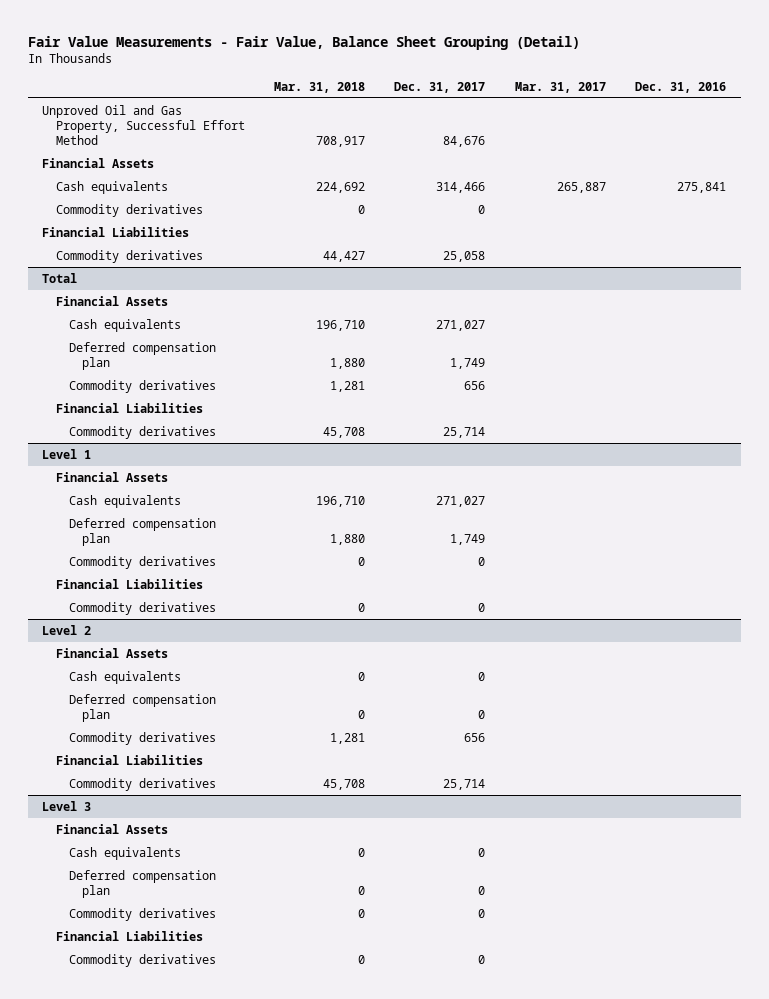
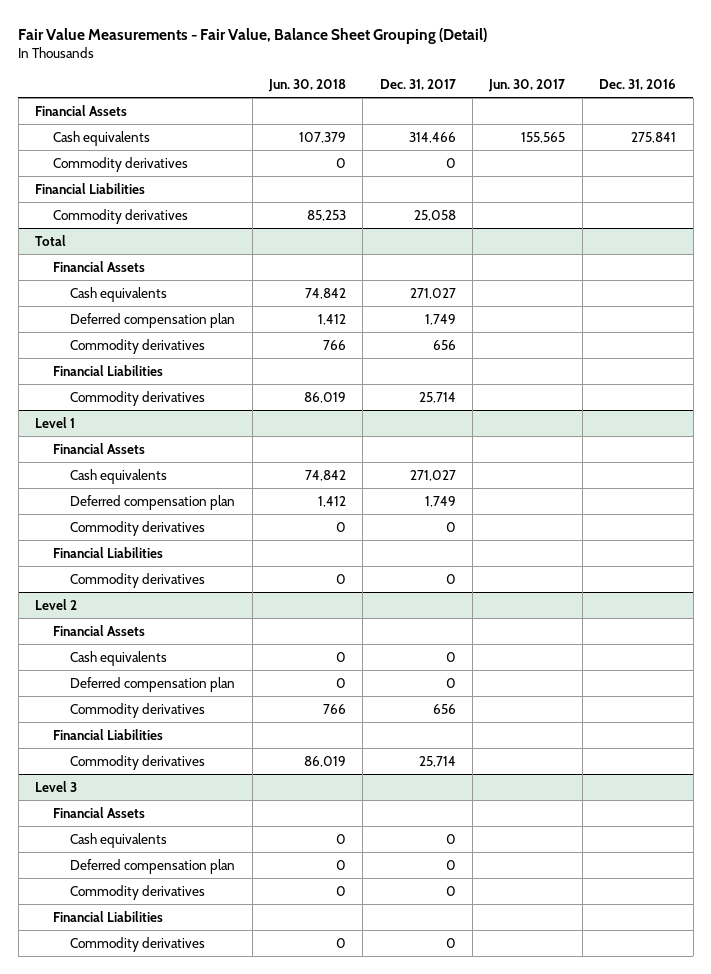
[274,81,366,93] Mar. 31, 2018 -> none
[514,81,606,93] Mar. 31, 2017 -> none
none -> [267,79,346,93] Jun. 30, 2018
none -> [488,79,566,93] Jun. 30, 2017
[42,104,245,145] Unproved Oil and Gas Property, Successful Effort Method -> none

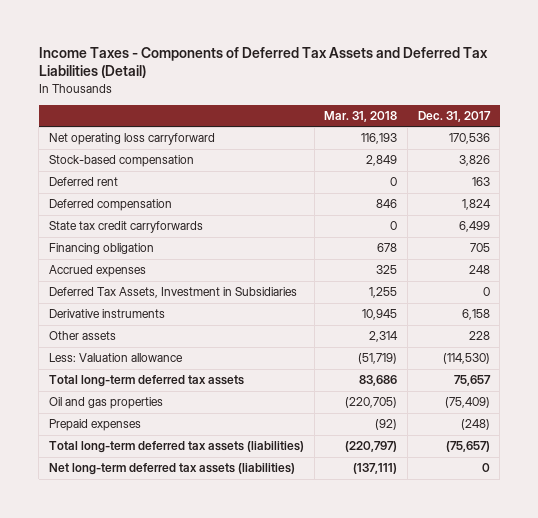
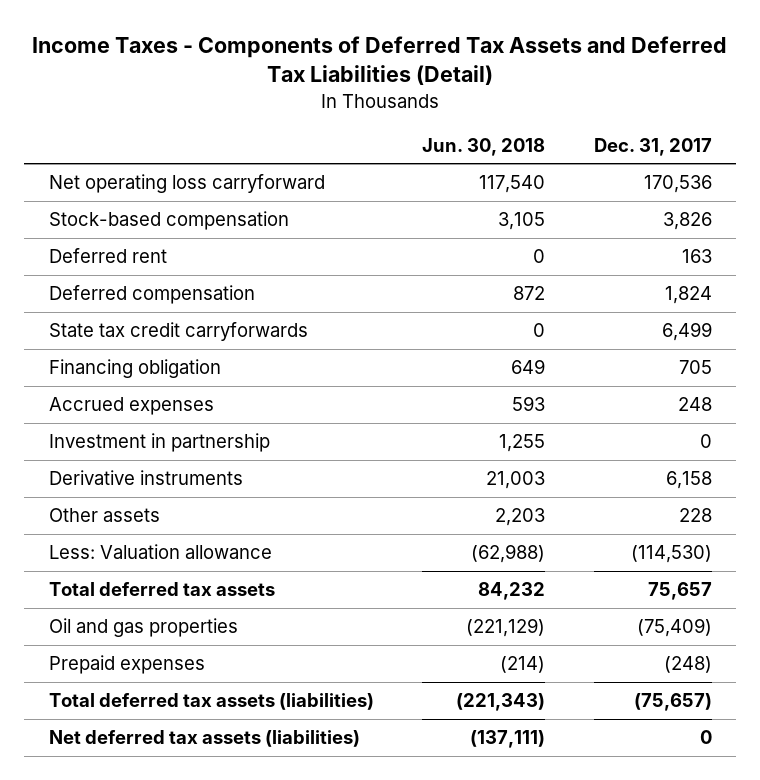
[324,110,398,122] Mar. 31, 2018 -> none
none -> [422,137,546,156] Jun. 30, 2018
[48,287,297,299] Deferred Tax Assets, Investment in Subsidiaries -> [48,433,270,453] Investment in partnership
[48,375,244,388] Total long-term deferred tax assets -> [48,582,275,597] Total deferred tax assets
[48,441,304,454] Total long-term deferred tax assets (liabilities) -> [48,693,374,711] Total deferred tax assets (liabilities)
[48,463,295,476] Net long-term deferred tax assets (liabilities) -> [48,730,360,748] Net deferred tax assets (liabilities)

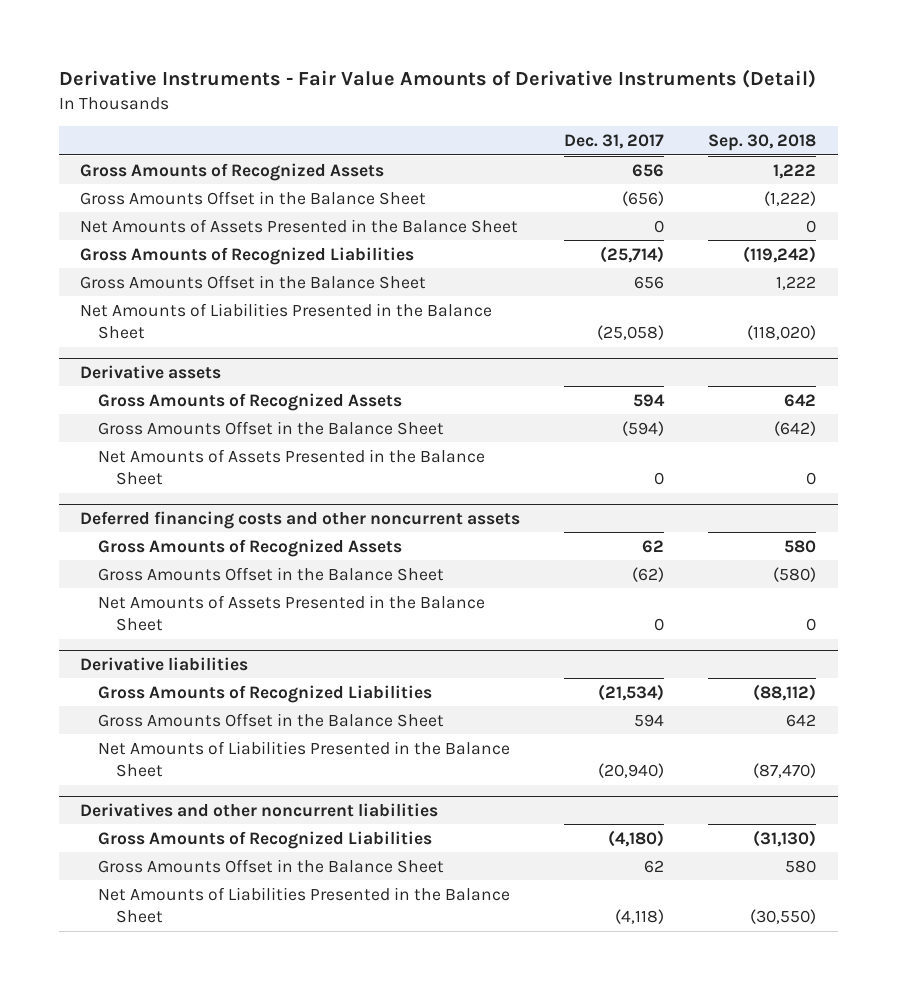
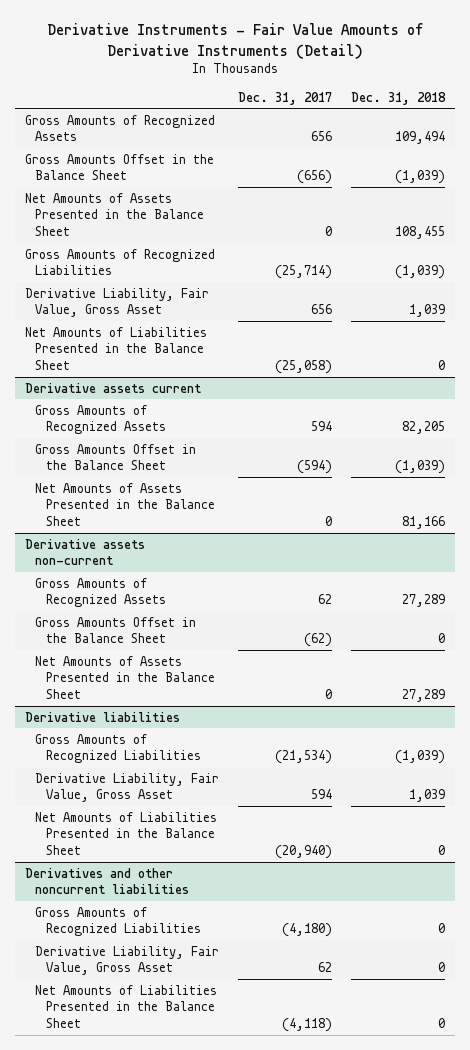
[708,133,817,151] Sep. 30, 2018 -> none
none -> [351,91,447,105] Dec. 31, 2018
[80,274,427,289] Gross Amounts Offset in the Balance Sheet -> [24,287,209,318] Derivative Liability, Fair Value, Gross Asset
[80,364,222,379] Derivative assets -> [24,382,201,393] Derivative assets current
[80,510,521,529] Deferred financing costs and other noncurrent assets -> [24,538,145,566] Derivative assets non-current
[98,712,445,727] Gross Amounts Offset in the Balance Sheet -> [35,772,220,803] Derivative Liability, Fair Value, Gross Asset
[98,858,445,873] Gross Amounts Offset in the Balance Sheet -> none
none -> [35,945,220,976] Derivative Liability, Fair Value, Gross Asset

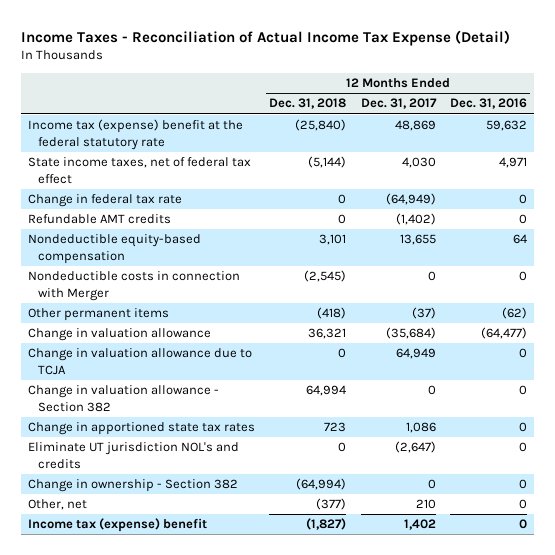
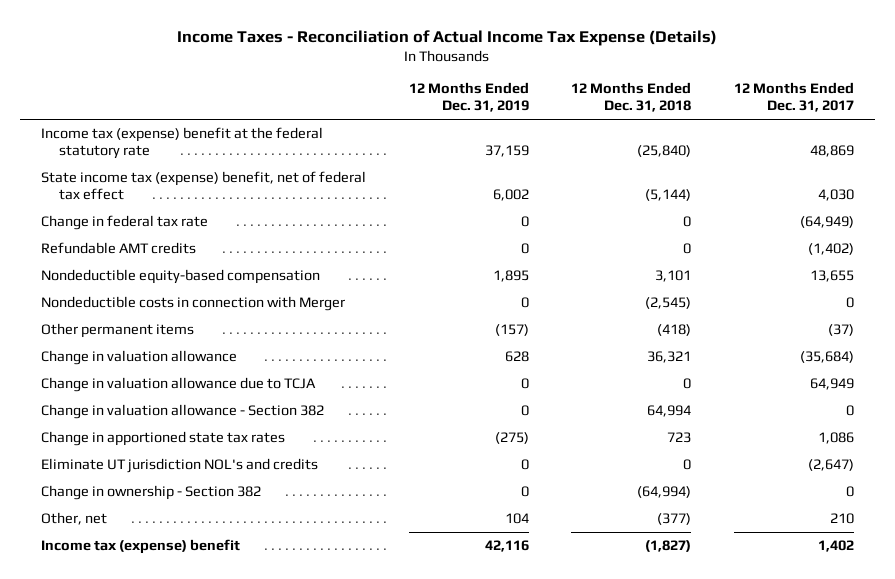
[21,29,511,46] Income Taxes - Reconciliation of Actual Income Tax Expense (Detail) -> [177,29,718,46] Income Taxes - Reconciliation of Actual Income Tax Expense (Details)
[449,98,527,110] Dec. 31, 2016 -> none
none -> [408,82,529,113] 12 Months Ended Dec. 31, 2019
[28,157,252,184] State income taxes, net of federal tax effect -> [40,171,366,201] State income tax (expense) benefit, net of federal tax effect

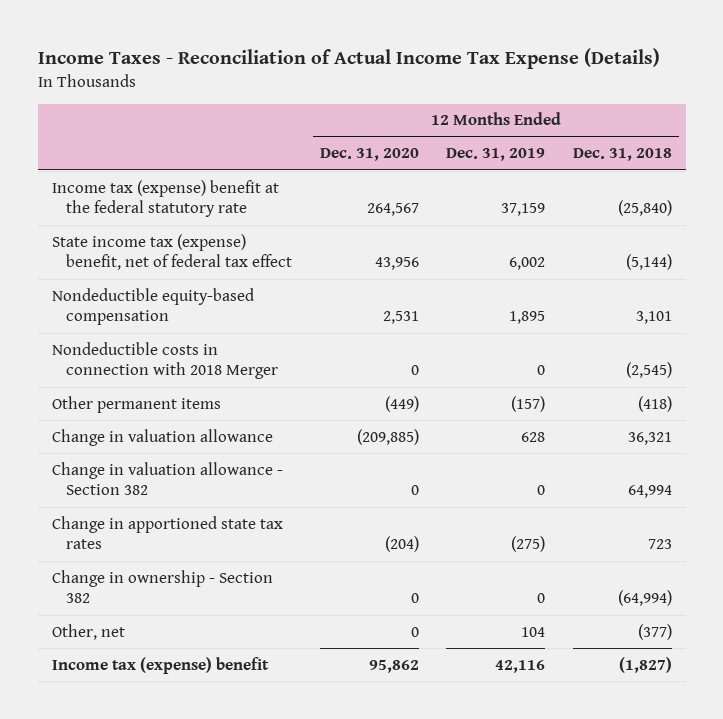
[733,82,854,113] 12 Months Ended Dec. 31, 2017 -> none
none -> [319,148,419,162] Dec. 31, 2020
[40,215,208,231] Change in federal tax rate -> none
[40,242,196,255] Refundable AMT credits -> none
[40,296,345,312] Nondeductible costs in connection with Merger -> [51,341,278,380] Nondeductible costs in connection with 2018 Merger
[40,377,316,393] Change in valuation allowance due to TCJA -> none
[40,458,318,474] Eliminate UT jurisdiction NOL's and credits -> none

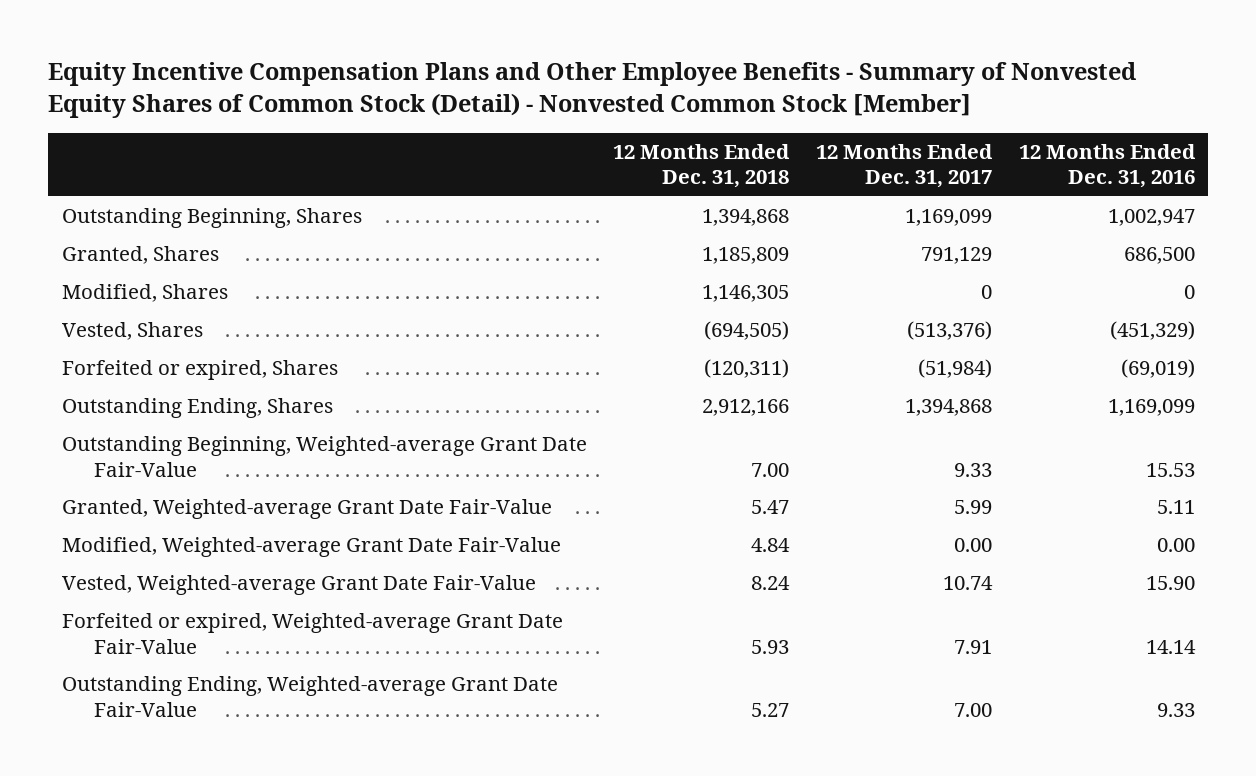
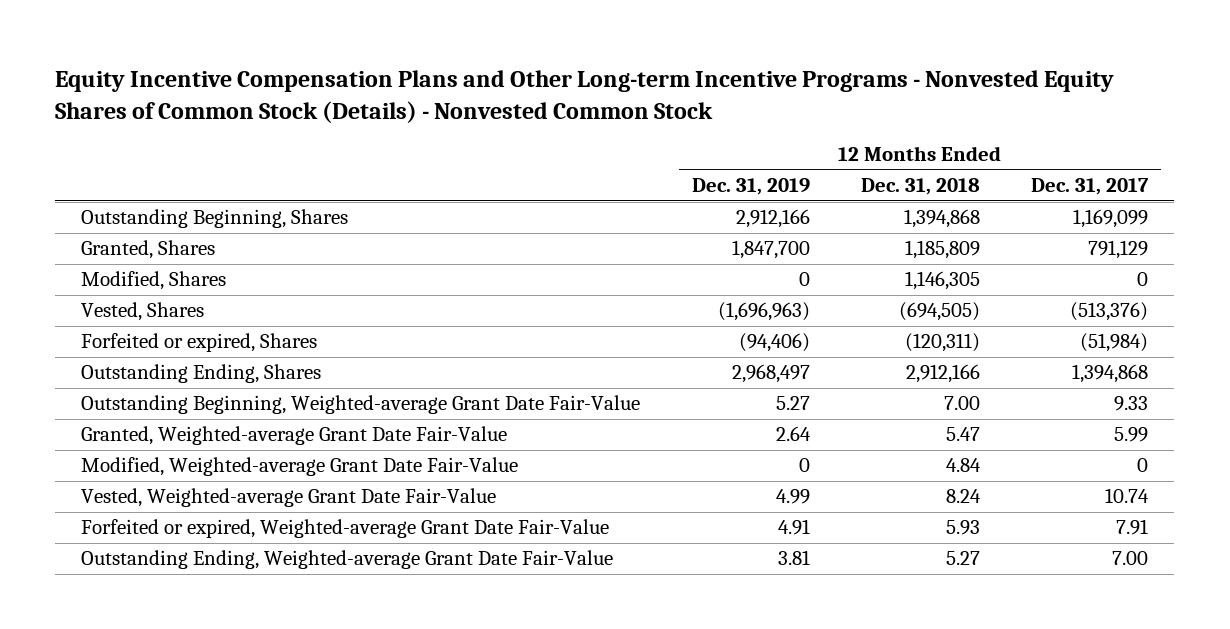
[48,62,1137,119] Equity Incentive Compensation Plans and Other Employee Benefits - Summary of Nonvested Equity Shares of Common Stock (Detail) - Nonvested Common Stock [Member] -> [55,70,1115,123] Equity Incentive Compensation Plans and Other Long-term Incentive Programs - Nonvested Equity Shares of Common Stock (Details) - Nonvested Common Stock
[1018,143,1196,189] 12 Months Ended Dec. 31, 2016 -> none
none -> [691,178,810,196] Dec. 31, 2019
[954,538,993,553] 0.00 -> [1137,458,1149,473] 0

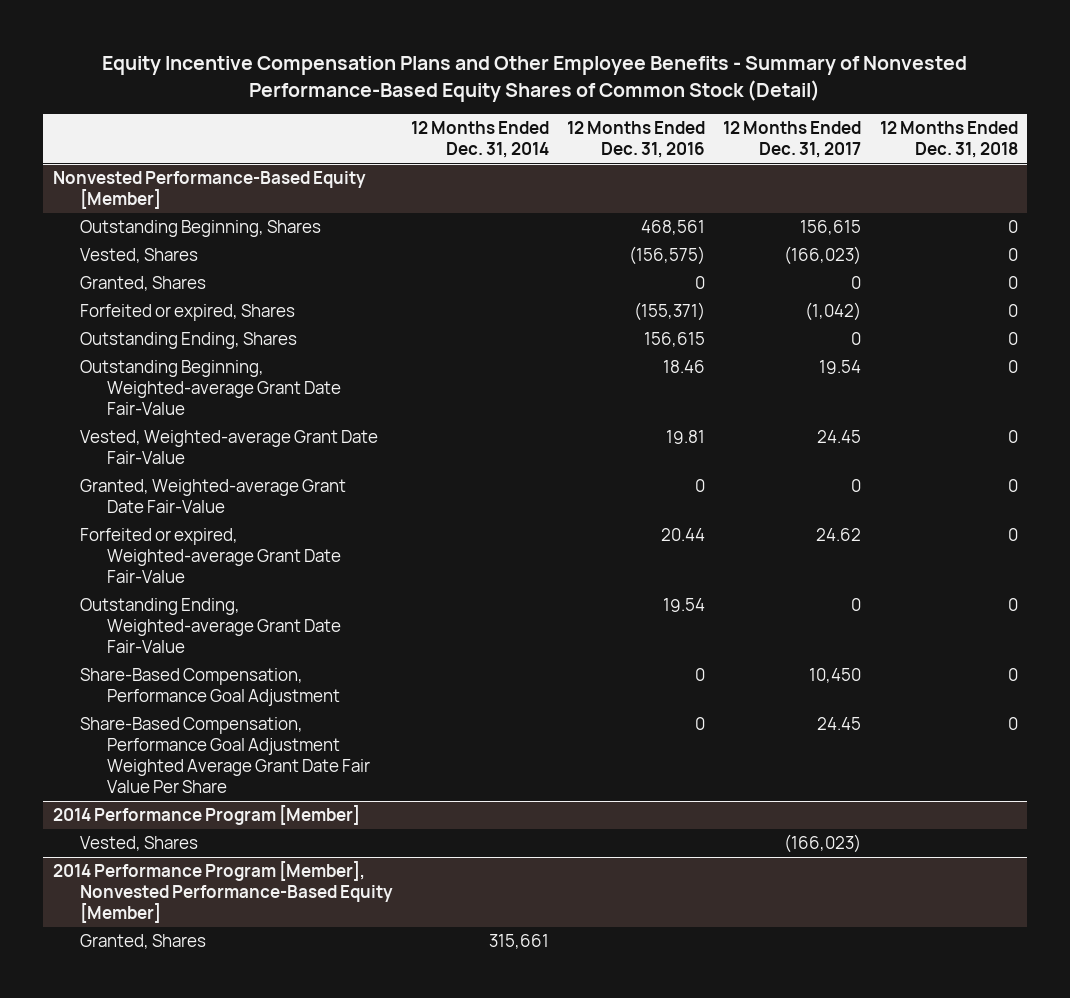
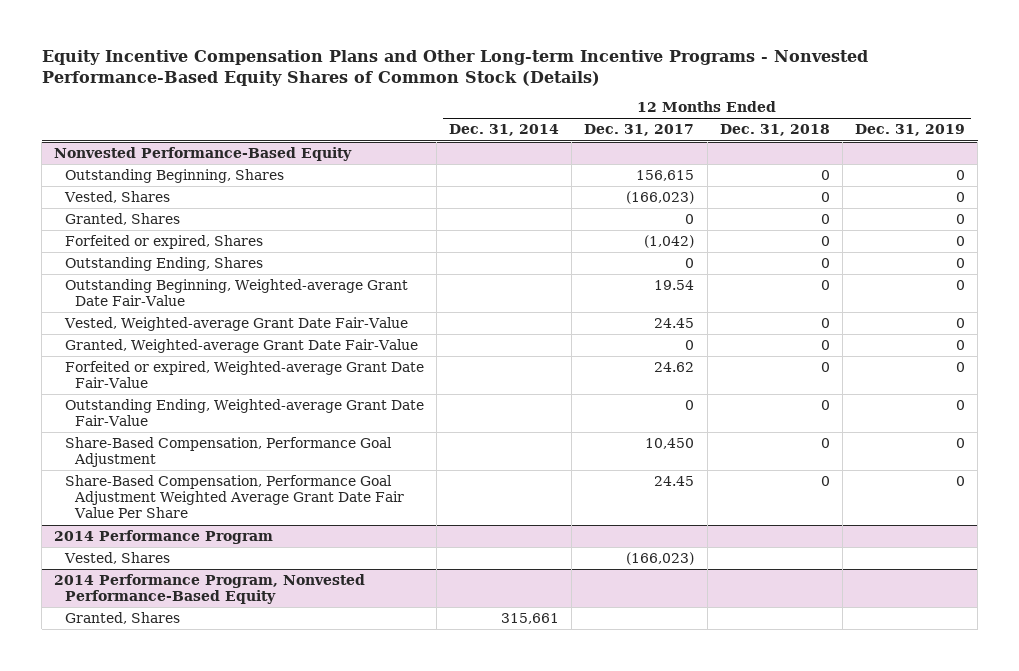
[102,56,968,102] Equity Incentive Compensation Plans and Other Employee Benefits - Summary of Nonvested Performance-Based Equity Shares of Common Stock (Detail) -> [41,50,868,87] Equity Incentive Compensation Plans and Other Long-term Incentive Programs - Nonvested Performance-Based Equity Shares of Common Stock (Details)
[567,120,706,158] 12 Months Ended Dec. 31, 2016 -> none
none -> [855,124,966,137] Dec. 31, 2019
[52,171,366,210] Nonvested Performance-Based Equity [Member] -> [54,146,353,161] Nonvested Performance-Based Equity
[52,805,360,826] 2014 Performance Program [Member] -> [54,529,274,544] 2014 Performance Program
[52,861,393,924] 2014 Performance Program [Member], Nonvested Performance-Based Equity [Member] -> [54,573,366,605] 2014 Performance Program, Nonvested Performance-Based Equity

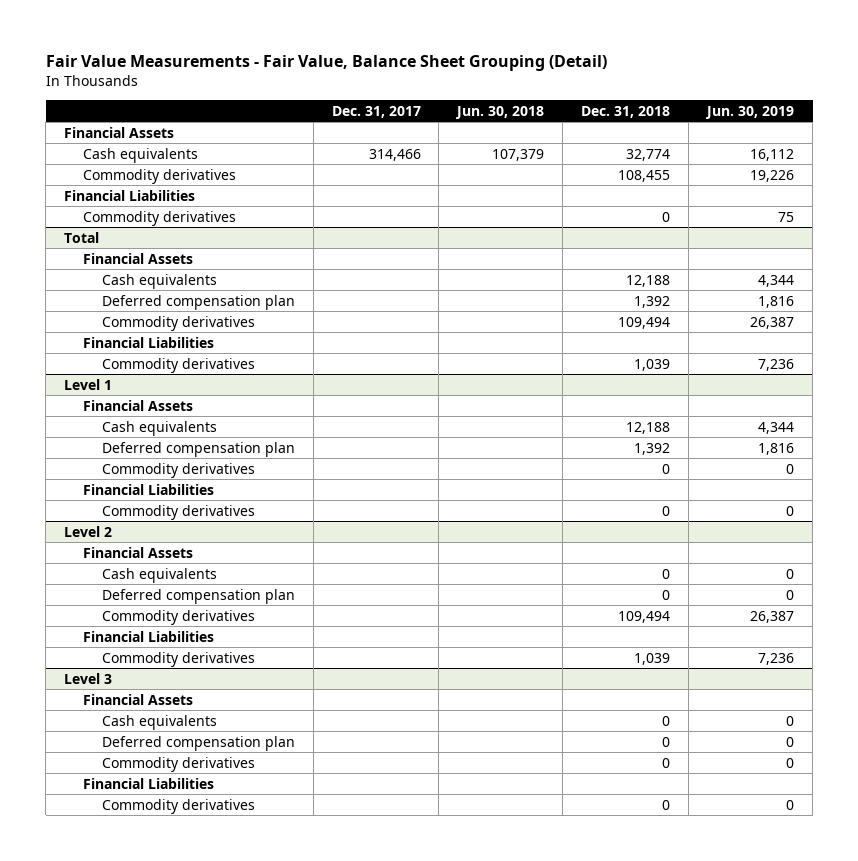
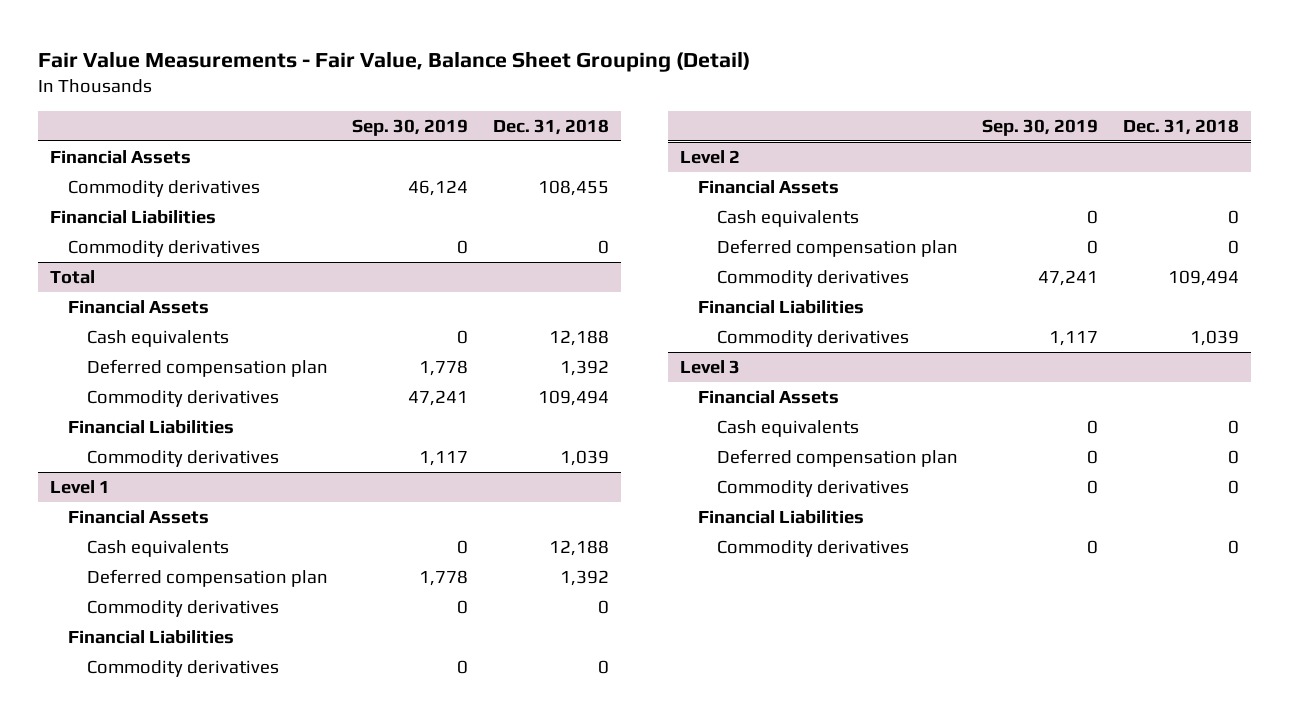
[331,105,421,118] Dec. 31, 2017 -> none
[455,105,545,119] Jun. 30, 2018 -> none
[705,105,795,119] Jun. 30, 2019 -> none
none -> [352,118,469,136] Sep. 30, 2019
[82,147,198,163] Cash equivalents -> none

